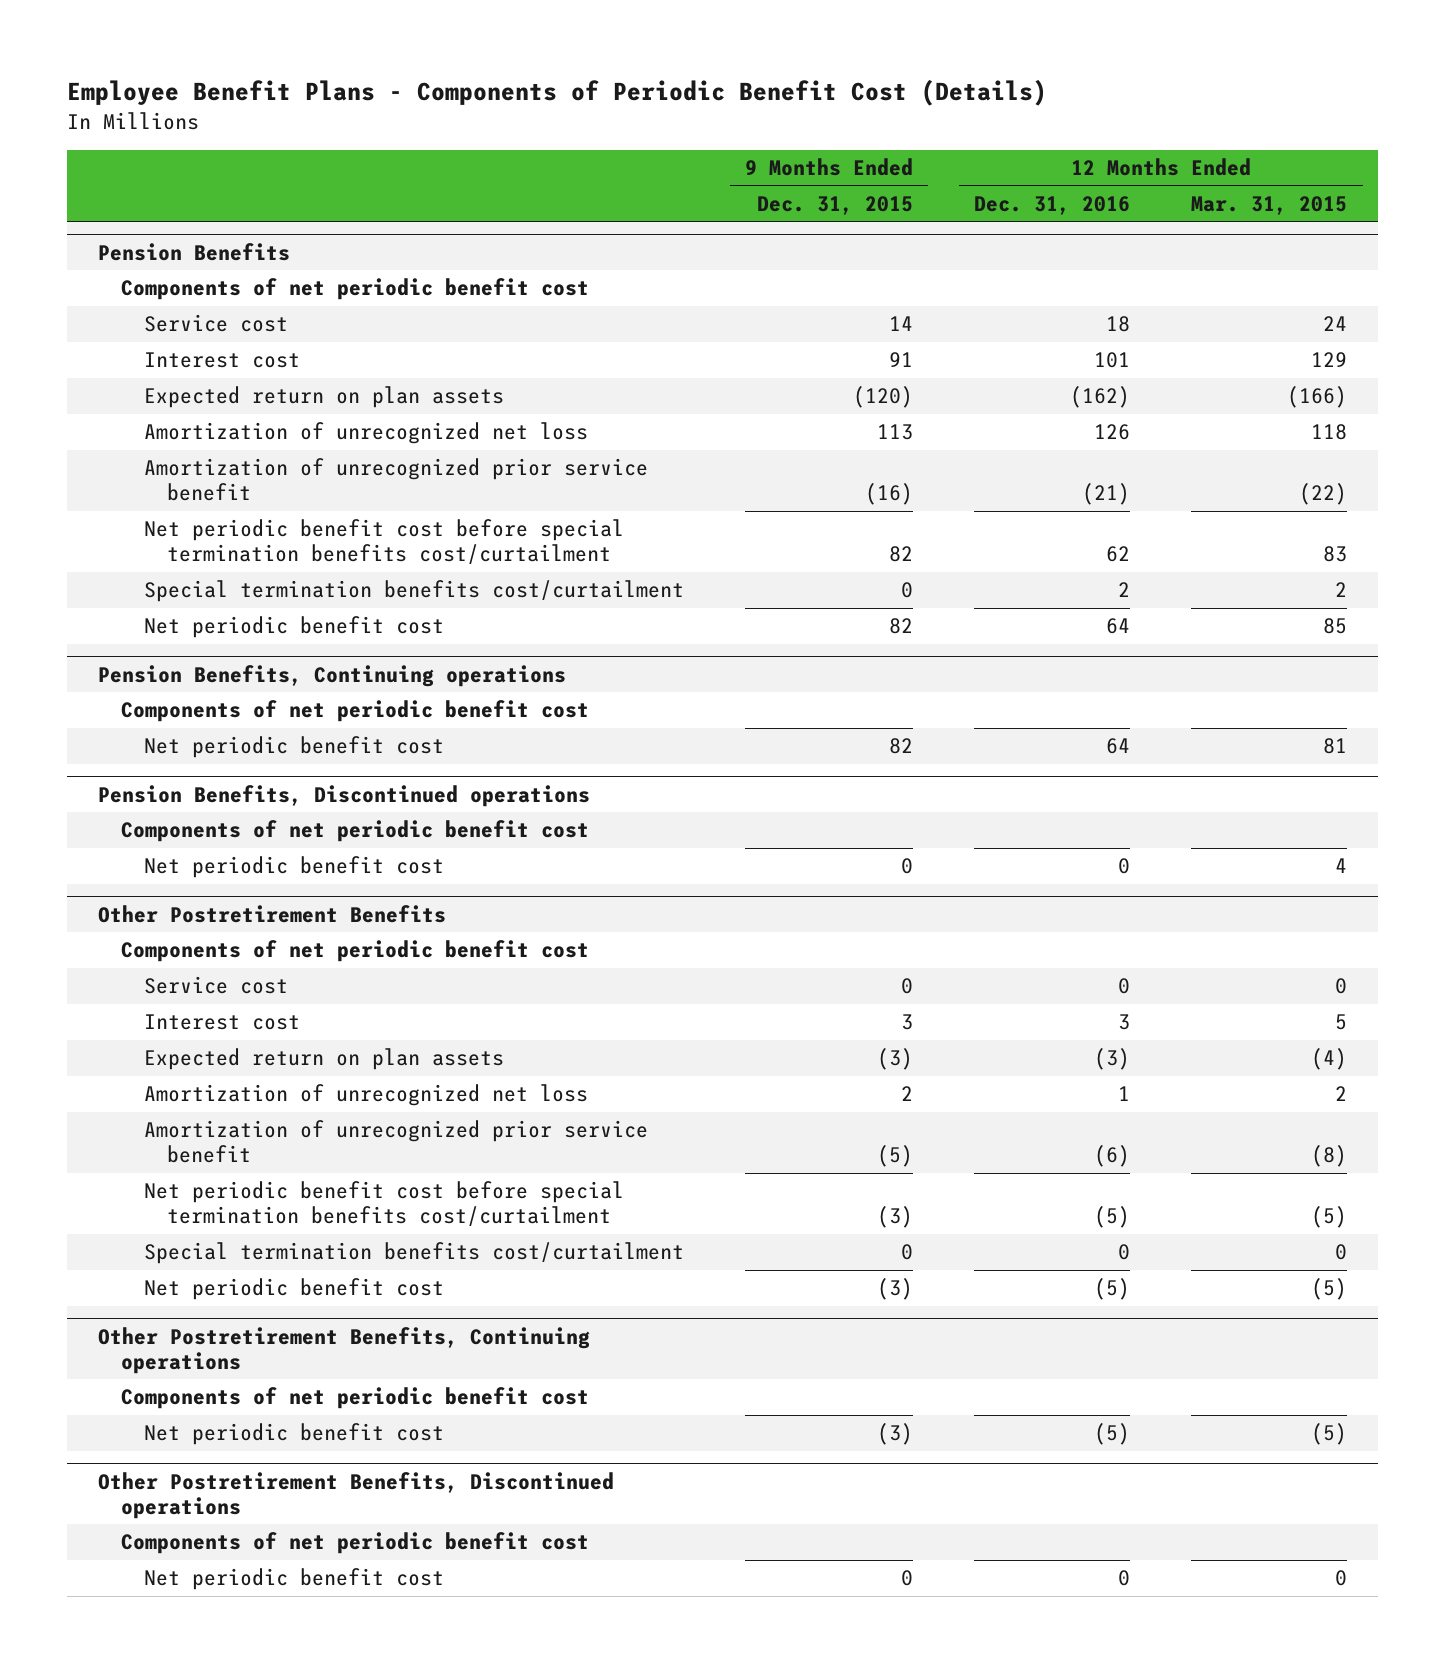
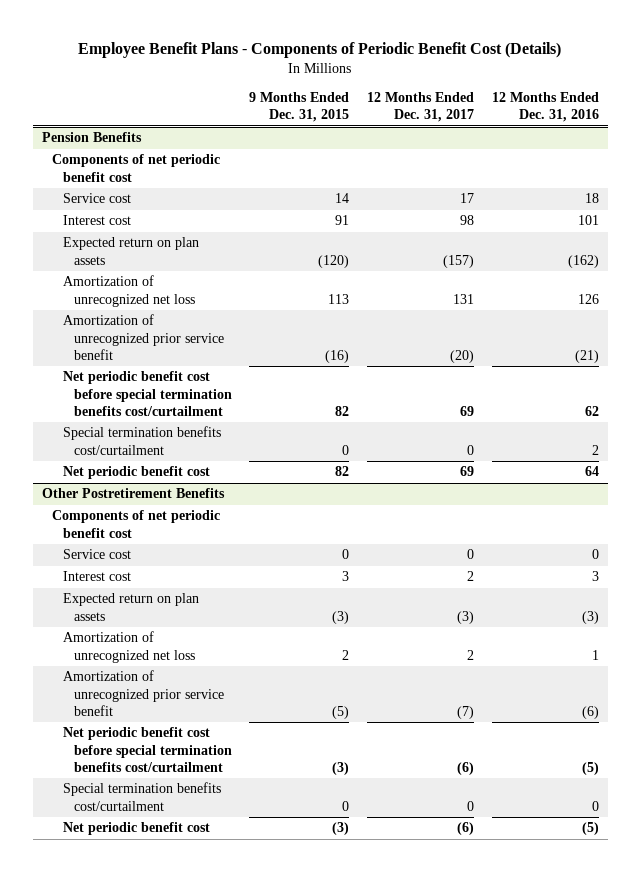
[1191,195,1348,215] Mar. 31, 2015 -> none
none -> [367,92,475,123] 12 Months Ended Dec. 31, 2017
[97,664,566,687] Pension Benefits, Continuing operations -> none
[120,700,589,723] Components of net periodic benefit cost -> none
[143,736,444,759] Net periodic benefit cost -> none
[97,784,590,807] Pension Benefits, Discontinued operations -> none
[120,820,589,843] Components of net periodic benefit cost -> none
[143,856,444,879] Net periodic benefit cost -> none
[97,1326,590,1374] Other Postretirement Benefits, Continuing operations -> none
[120,1387,589,1410] Components of net periodic benefit cost -> none
[143,1423,444,1446] Net periodic benefit cost -> none
[97,1471,614,1519] Other Postretirement Benefits, Discontinued operations -> none
[120,1532,589,1555] Components of net periodic benefit cost -> none
[143,1568,444,1591] Net periodic benefit cost -> none

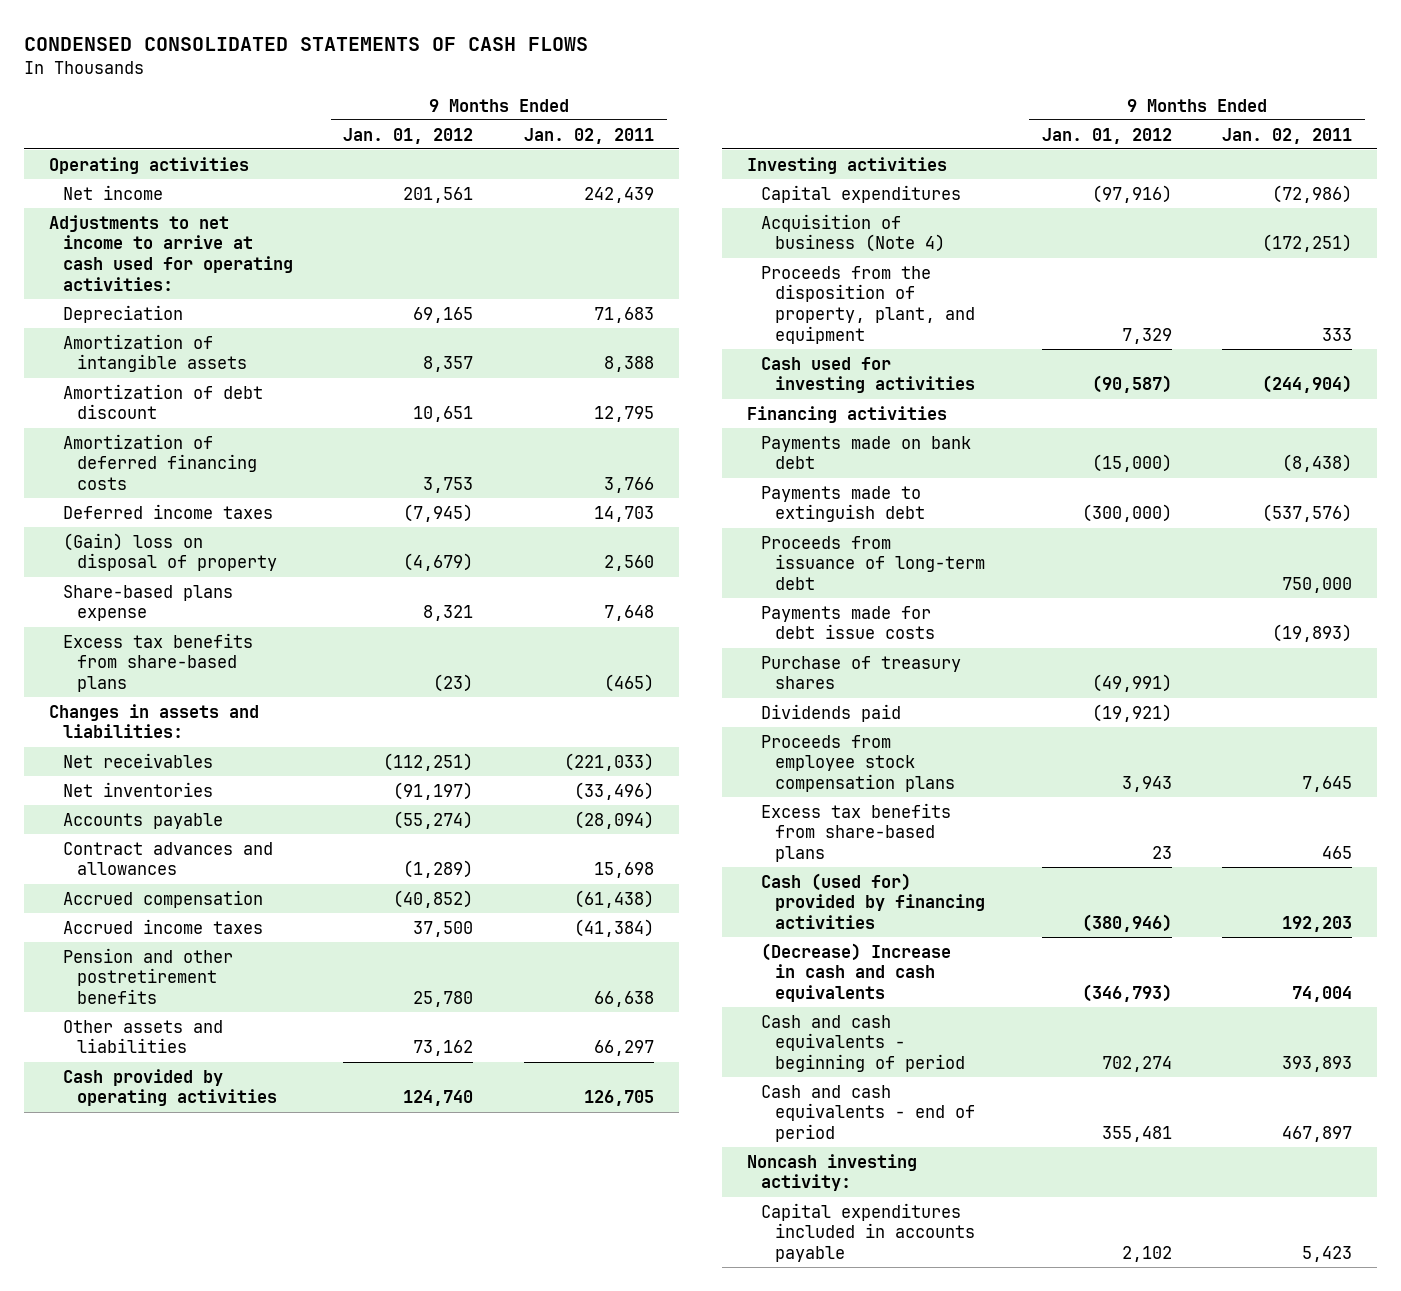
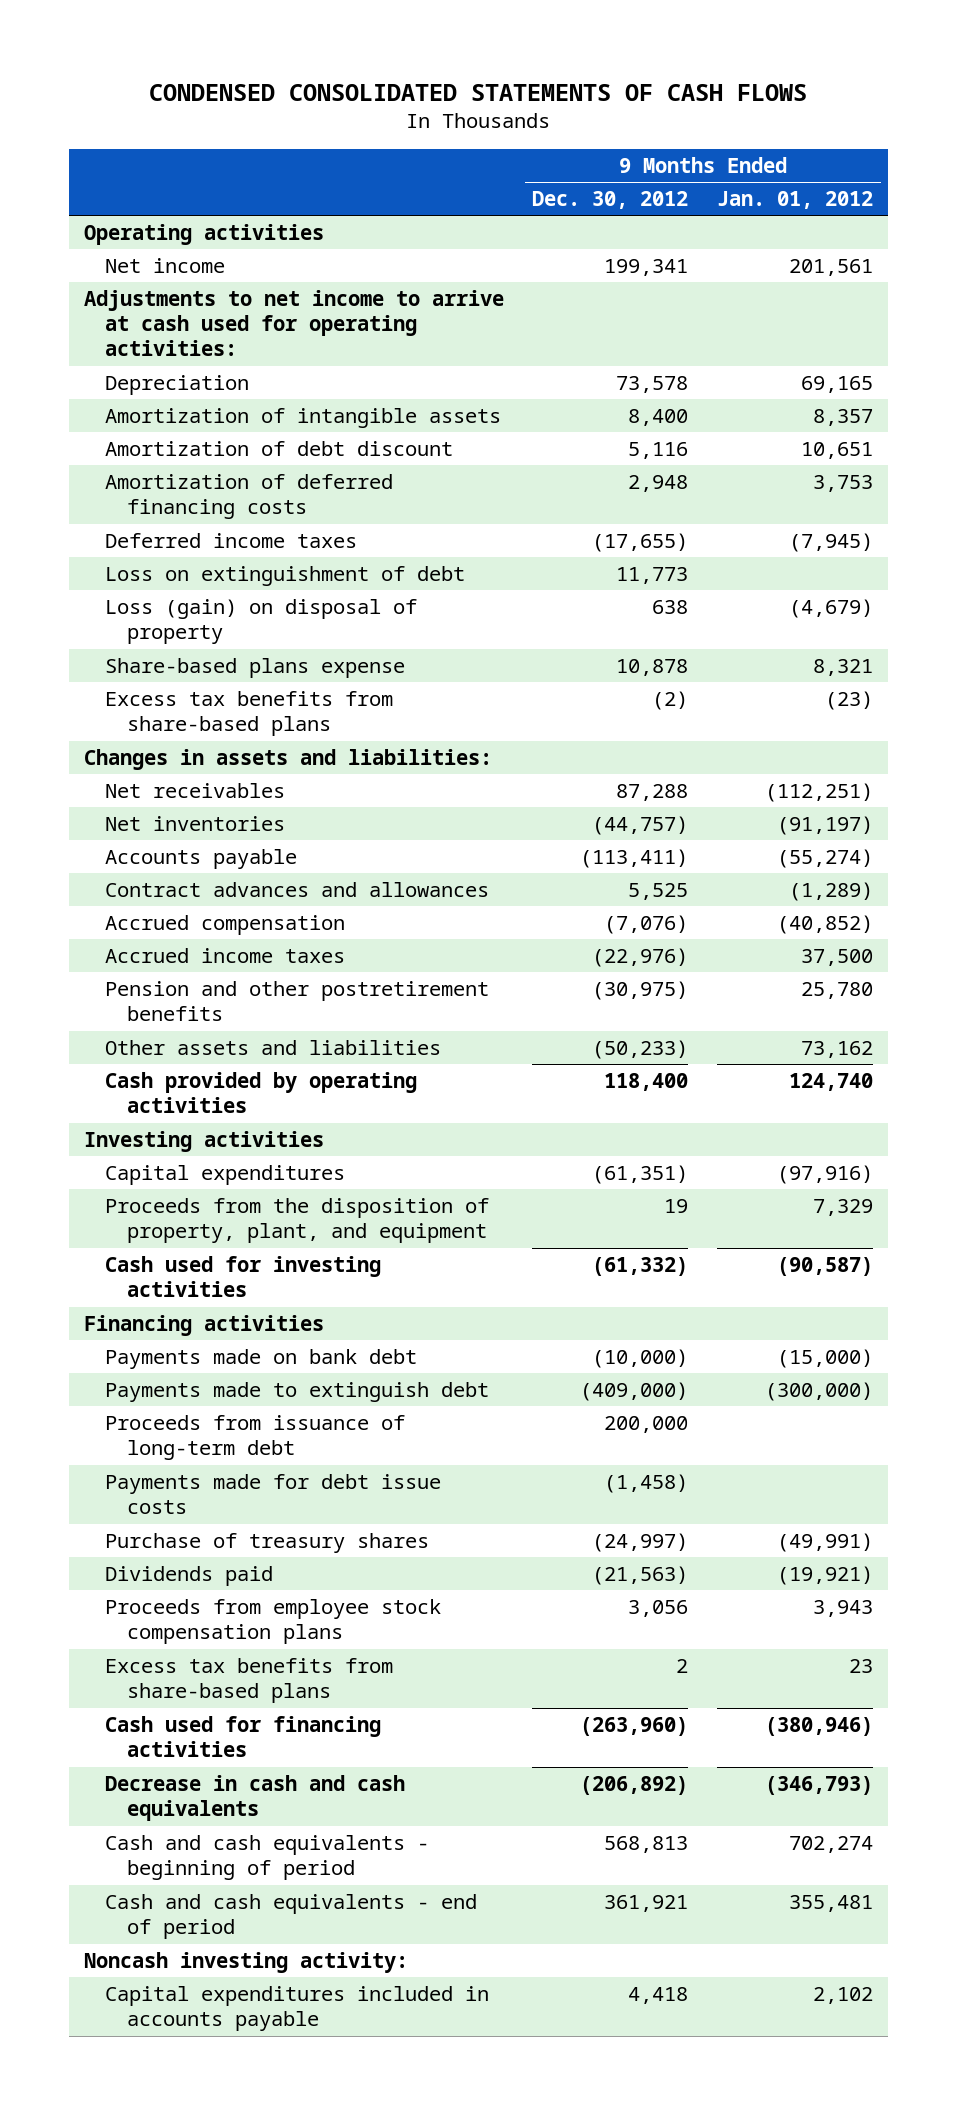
[523,127,654,144] Jan. 02, 2011 -> none
none -> [532,191,689,210] Dec. 30, 2012
none -> [105,566,466,587] Loss on extinguishment of debt
[63,532,277,572] (Gain) loss on disposal of property -> [105,599,418,645] Loss (gain) on disposal of property
[761,213,946,253] Acquisition of business (Note 4) -> none
[761,872,986,930] Cash (used for) provided by financing activities -> [105,1716,382,1758] Cash used for financing activities
[761,942,952,1003] (Decrease) Increase in cash and cash equivalents -> [105,1775,406,1822] Decrease in cash and cash equivalents

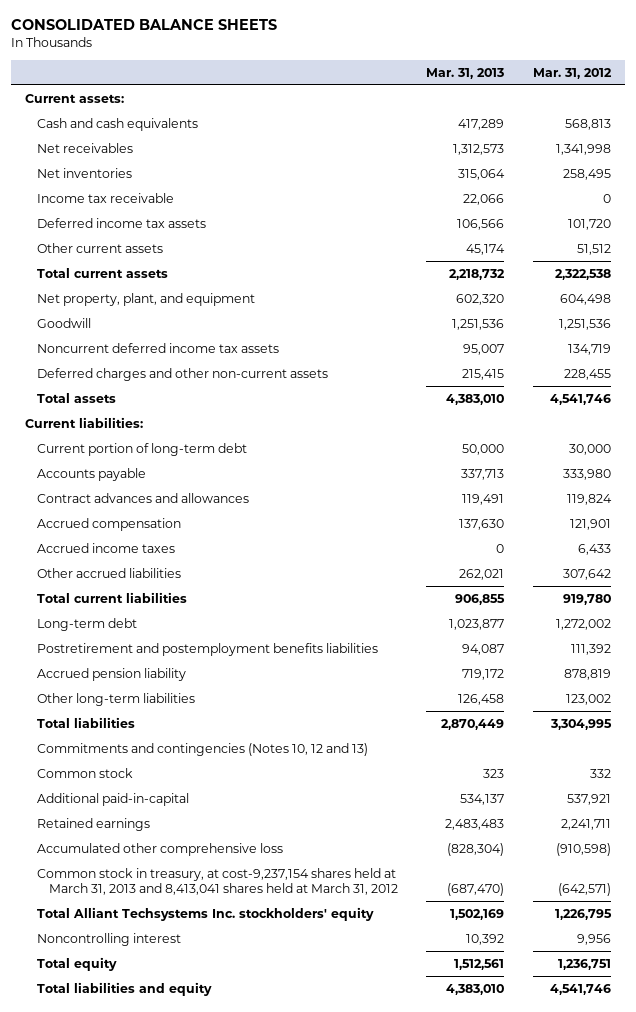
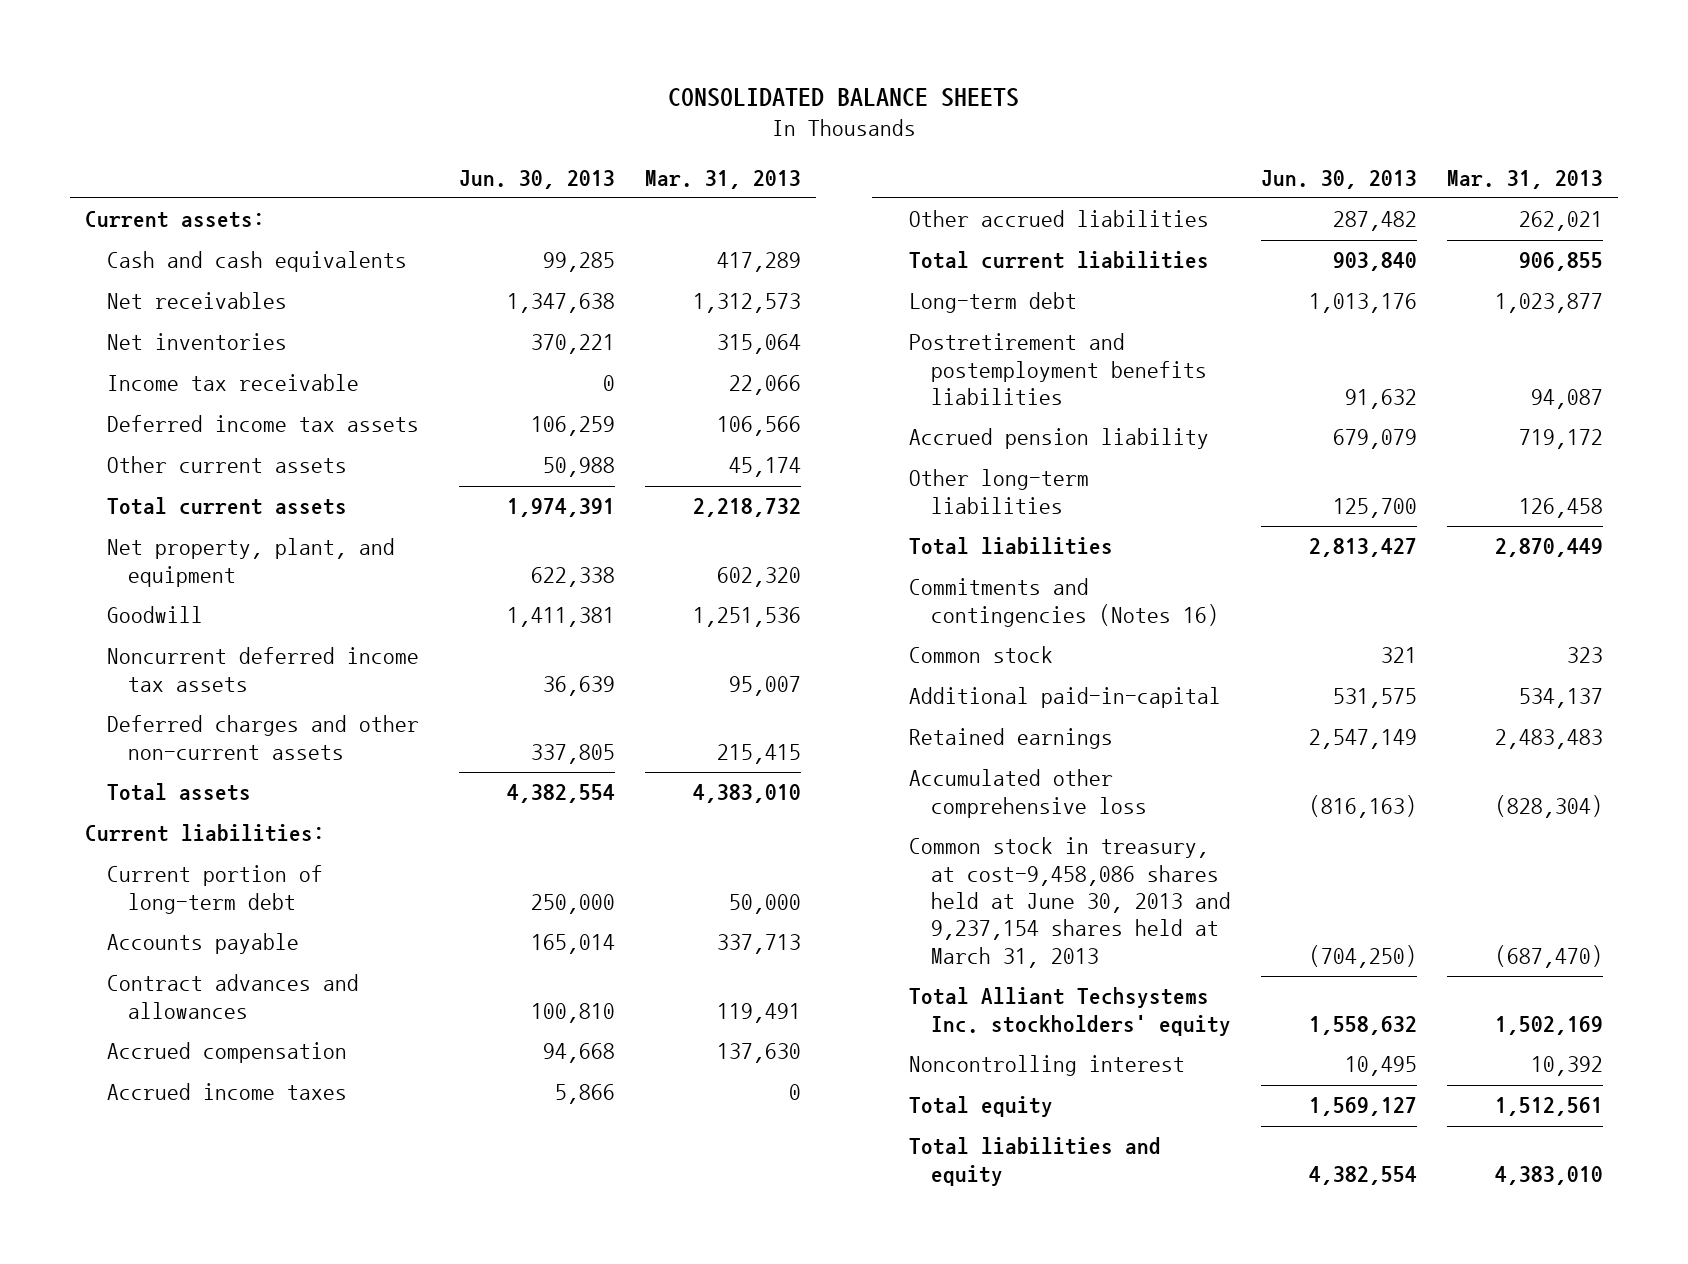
[532,67,612,79] Mar. 31, 2012 -> none
none -> [458,169,615,189] Jun. 30, 2013
[36,742,368,756] Commitments and contingencies (Notes 10, 12 and 13) -> [908,578,1219,627] Commitments and contingencies (Notes 16)
[36,867,398,895] Common stock in treasury, at cost-9,237,154 shares held at March 31, 2013 and 8,413,041 shares held at March 31, 2012 -> [908,837,1231,968] Common stock in treasury, at cost-9,458,086 shares held at June 30, 2013 and 9,237,154 shares held at March 31, 2013

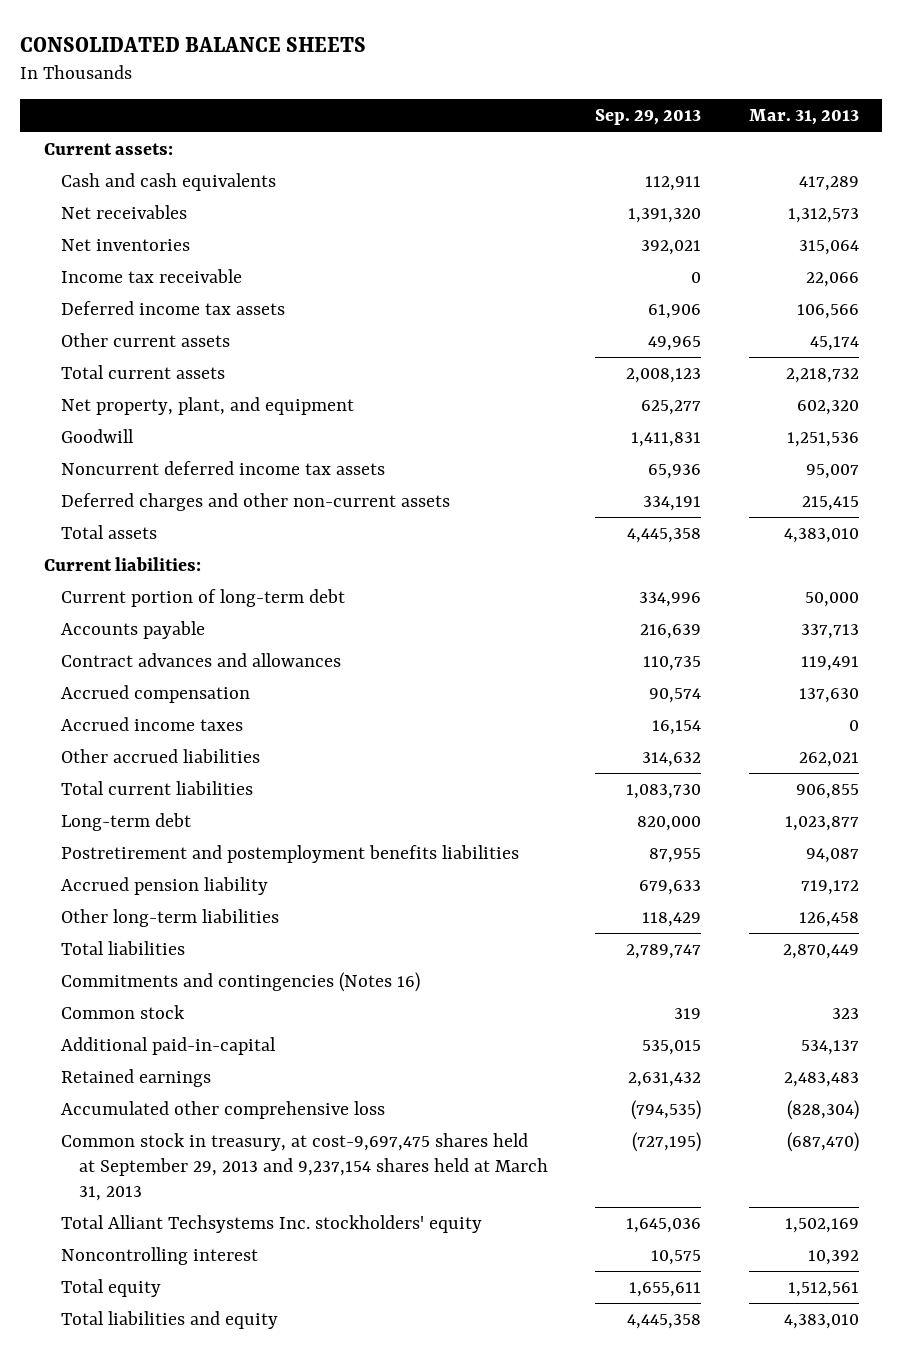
[458,169,615,189] Jun. 30, 2013 -> none
none -> [595,109,702,126] Sep. 29, 2013
[908,837,1231,968] Common stock in treasury, at cost-9,458,086 shares held at June 30, 2013 and 9,237,154 shares held at March 31, 2013 -> [61,1133,548,1201] Common stock in treasury, at cost-9,697,475 shares held at September 29, 2013 and 9,237,154 shares held at March 31, 2013

